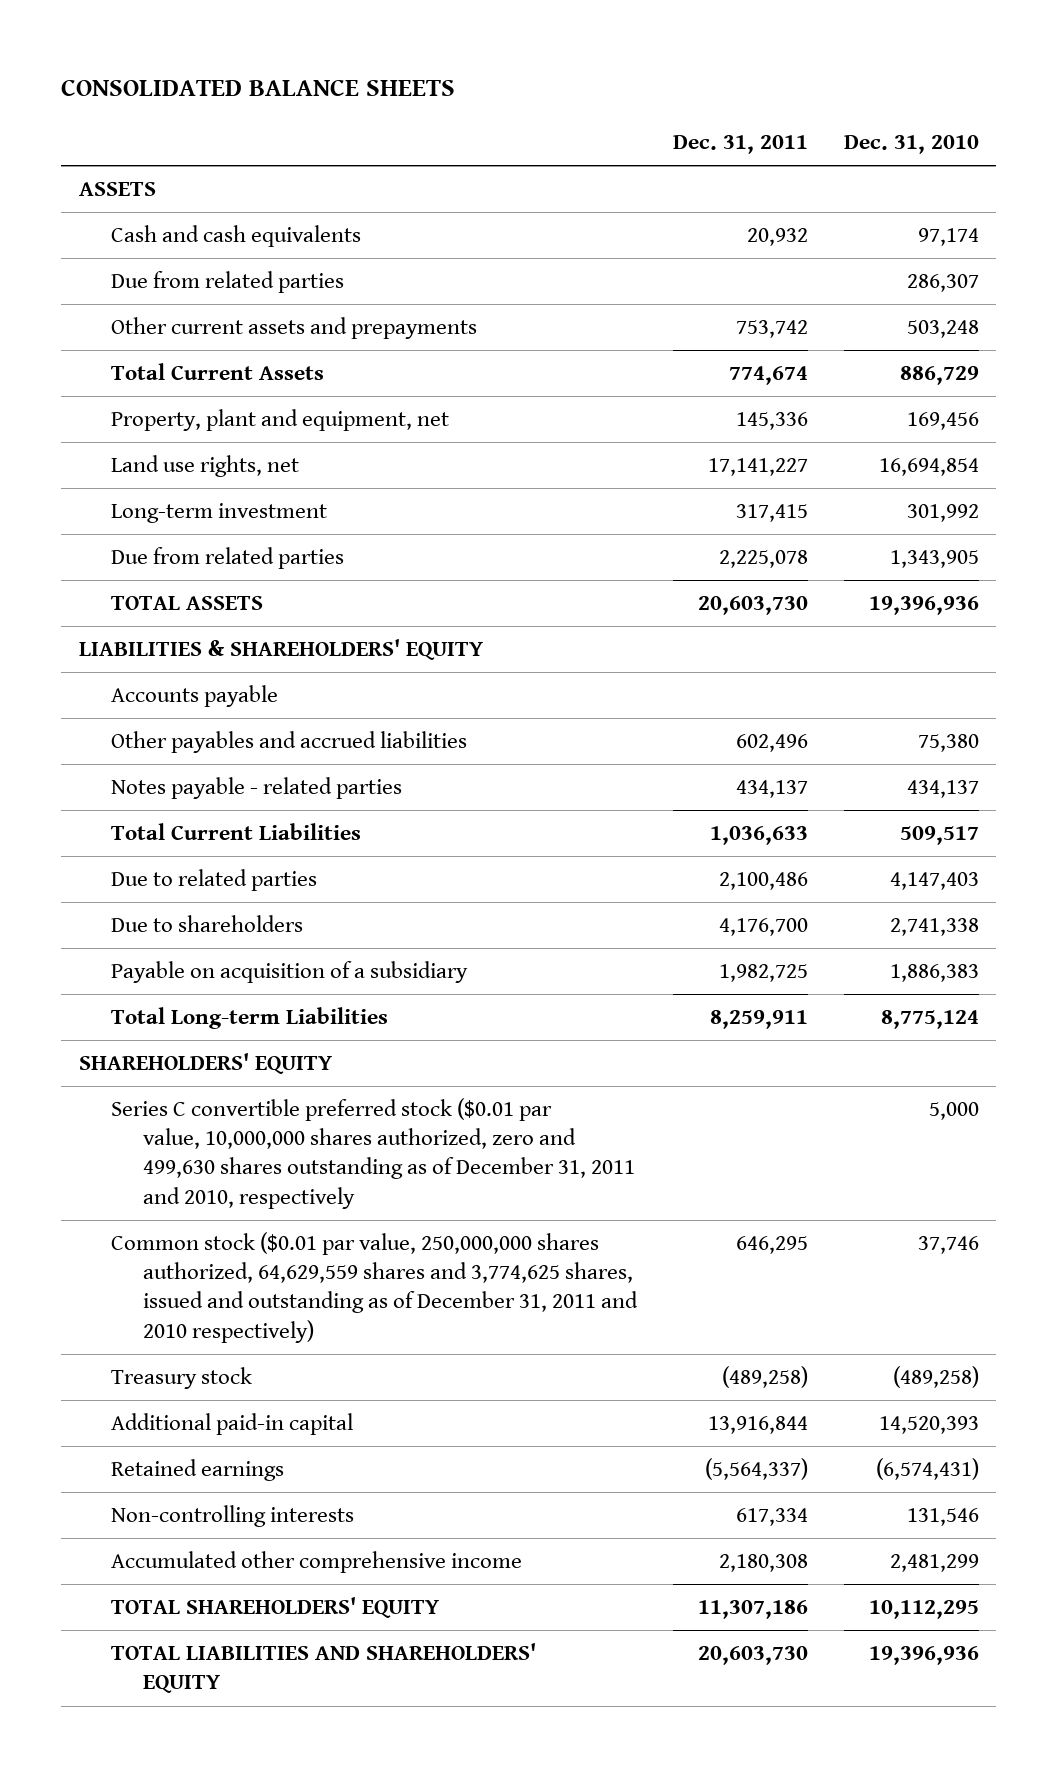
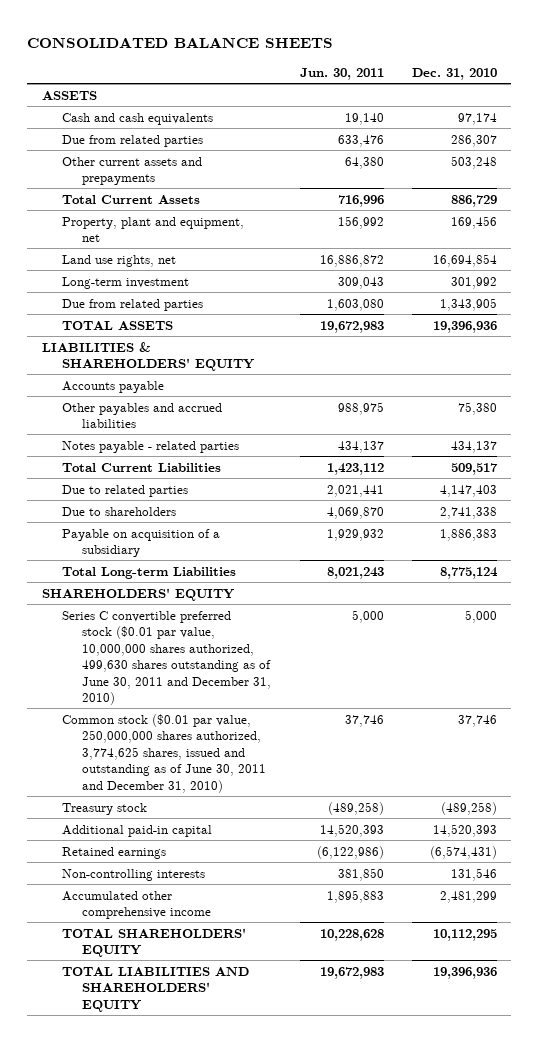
[672,135,808,155] Dec. 31, 2011 -> none
none -> [299,67,384,80] Jun. 30, 2011
[111,1098,636,1209] Series C convertible preferred stock ($0.01 par value, 10,000,000 shares authorized, zero and 499,630 shares outstanding as of December 31, 2011 and 2010, respectively -> [61,610,271,706] Series C convertible preferred stock ($0.01 par value, 10,000,000 shares authorized, 499,630 shares outstanding as of June 30, 2011 and December 31, 2010)
[111,1232,639,1343] Common stock ($0.01 par value, 250,000,000 shares authorized, 64,629,559 shares and 3,774,625 shares, issued and outstanding as of December 31, 2011 and 2010 respectively) -> [61,713,266,793] Common stock ($0.01 par value, 250,000,000 shares authorized, 3,774,625 shares, issued and outstanding as of June 30, 2011 and December 31, 2010)

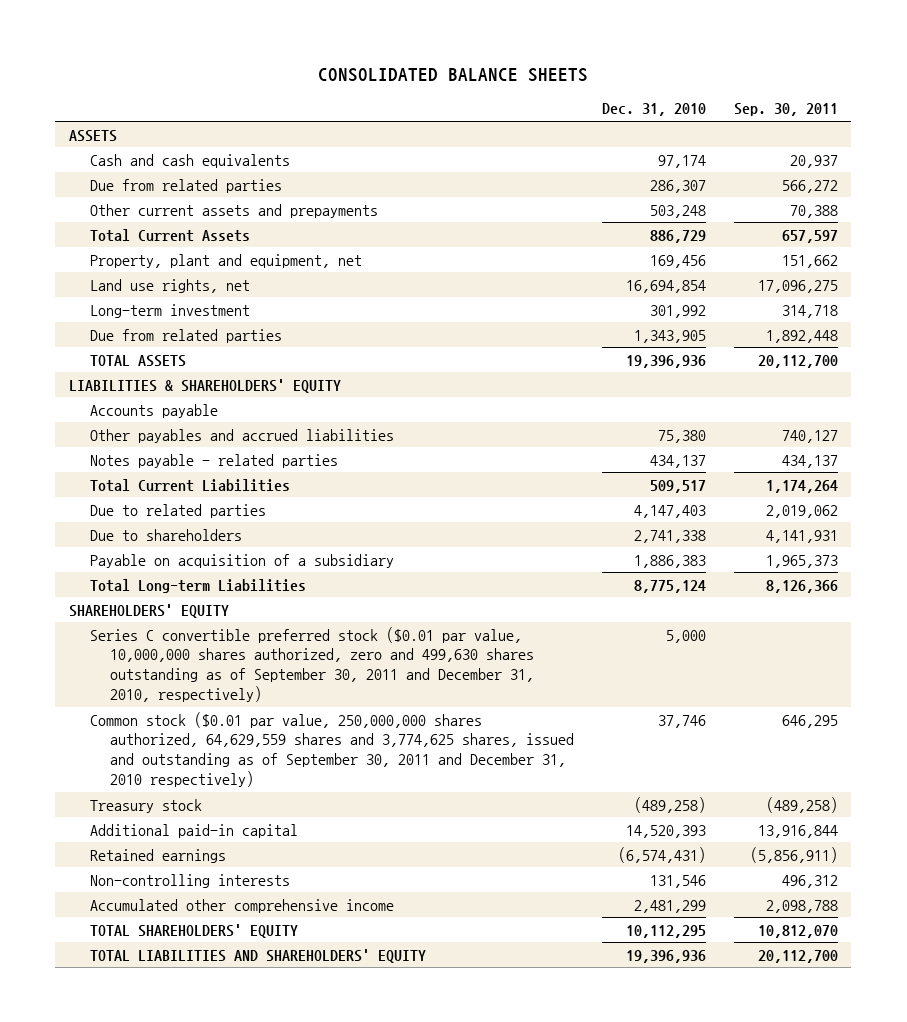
[299,67,384,80] Jun. 30, 2011 -> none
none -> [733,103,838,117] Sep. 30, 2011
[61,610,271,706] Series C convertible preferred stock ($0.01 par value, 10,000,000 shares authorized, 499,630 shares outstanding as of June 30, 2011 and December 31, 2010) -> [89,626,535,703] Series C convertible preferred stock ($0.01 par value, 10,000,000 shares authorized, zero and 499,630 shares outstanding as of September 30, 2011 and December 31, 2010, respectively)
[61,713,266,793] Common stock ($0.01 par value, 250,000,000 shares authorized, 3,774,625 shares, issued and outstanding as of June 30, 2011 and December 31, 2010) -> [89,711,575,788] Common stock ($0.01 par value, 250,000,000 shares authorized, 64,629,559 shares and 3,774,625 shares, issued and outstanding as of September 30, 2011 and December 31, 2010 respectively)

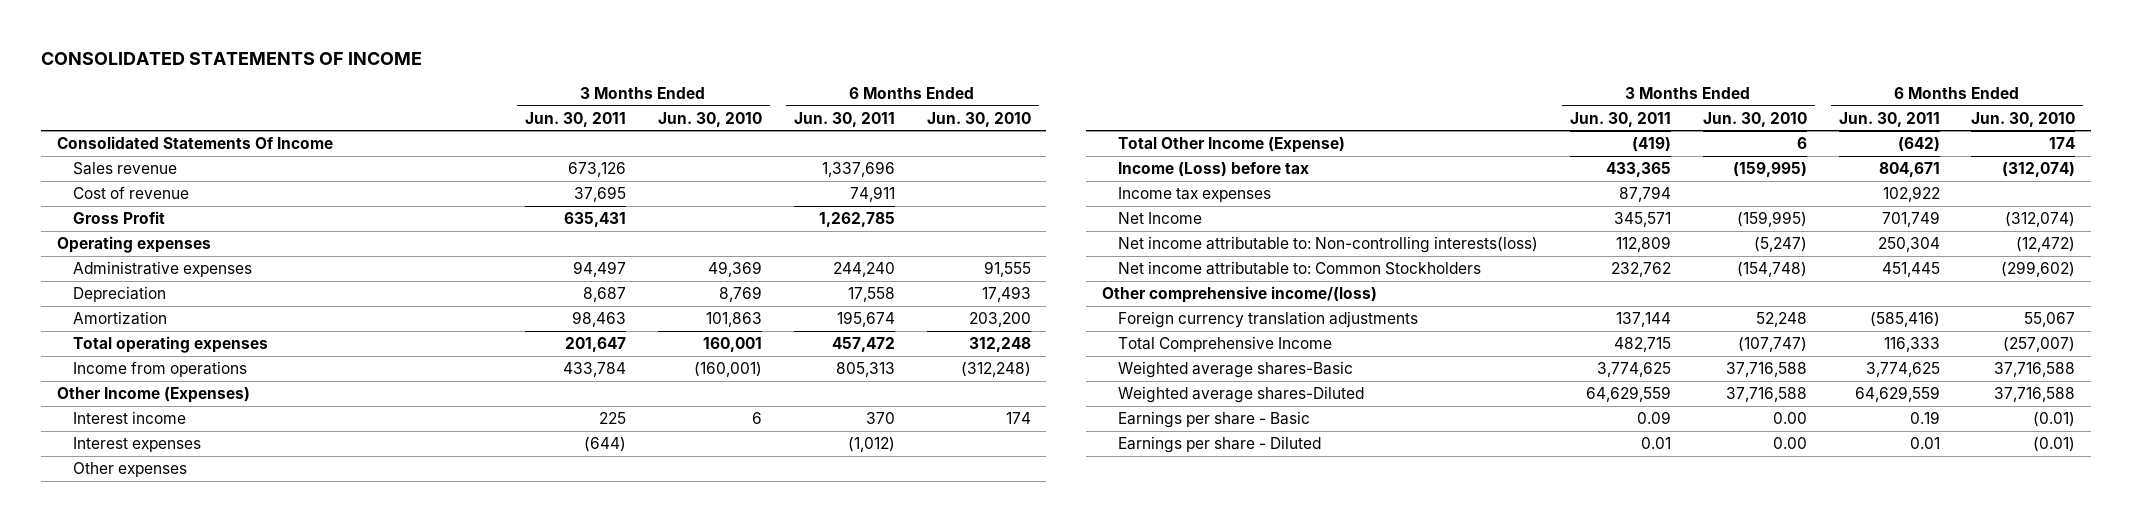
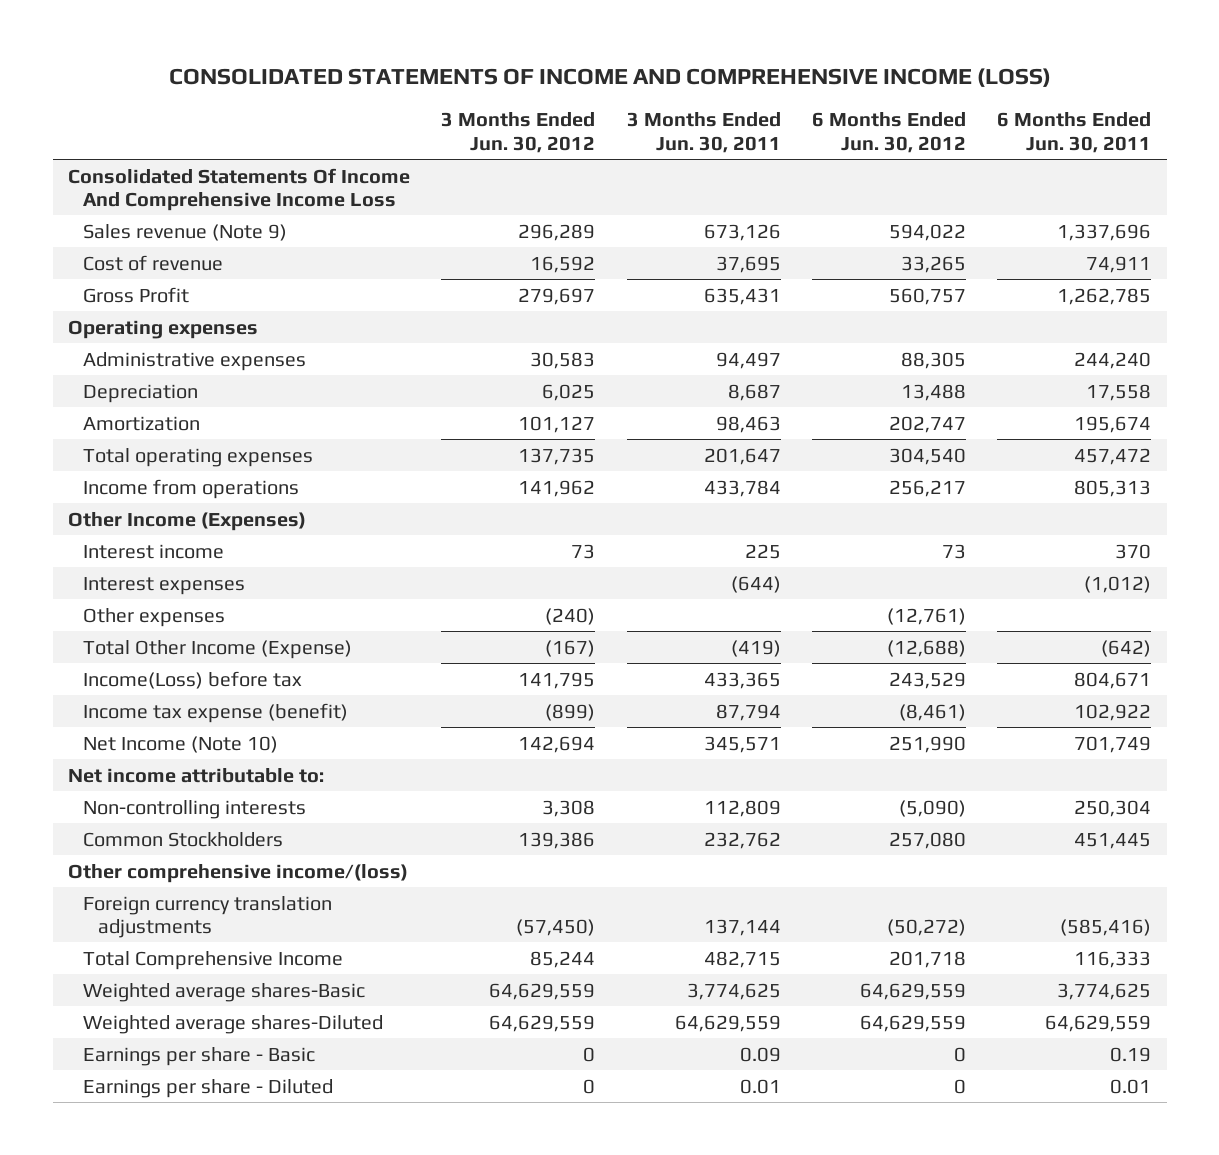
[40,52,422,66] CONSOLIDATED STATEMENTS OF INCOME -> [168,67,1051,87] CONSOLIDATED STATEMENTS OF INCOME AND COMPREHENSIVE INCOME (LOSS)
[657,111,762,127] Jun. 30, 2010 -> none
[926,111,1031,127] Jun. 30, 2010 -> none
none -> [441,112,596,153] 3 Months Ended Jun. 30, 2012
none -> [811,112,966,153] 6 Months Ended Jun. 30, 2012
[56,136,333,150] Consolidated Statements Of Income -> [68,167,411,211] Consolidated Statements Of Income And Comprehensive Income Loss
[73,162,178,176] Sales revenue -> [83,223,288,241] Sales revenue (Note 9)
[1118,162,1310,178] Income (Loss) before tax -> [83,670,303,689] Income(Loss) before tax
[1118,187,1272,203] Income tax expenses -> [83,702,349,723] Income tax expense (benefit)
[1118,212,1203,225] Net Income -> [83,735,279,753] Net Income (Note 10)
none -> [68,767,325,783] Net income attributable to:
[1118,236,1539,254] Net income attributable to: Non-controlling interests(loss) -> [83,799,307,819] Non-controlling interests
[1118,261,1482,276] Net income attributable to: Common Stockholders -> [83,831,284,847] Common Stockholders

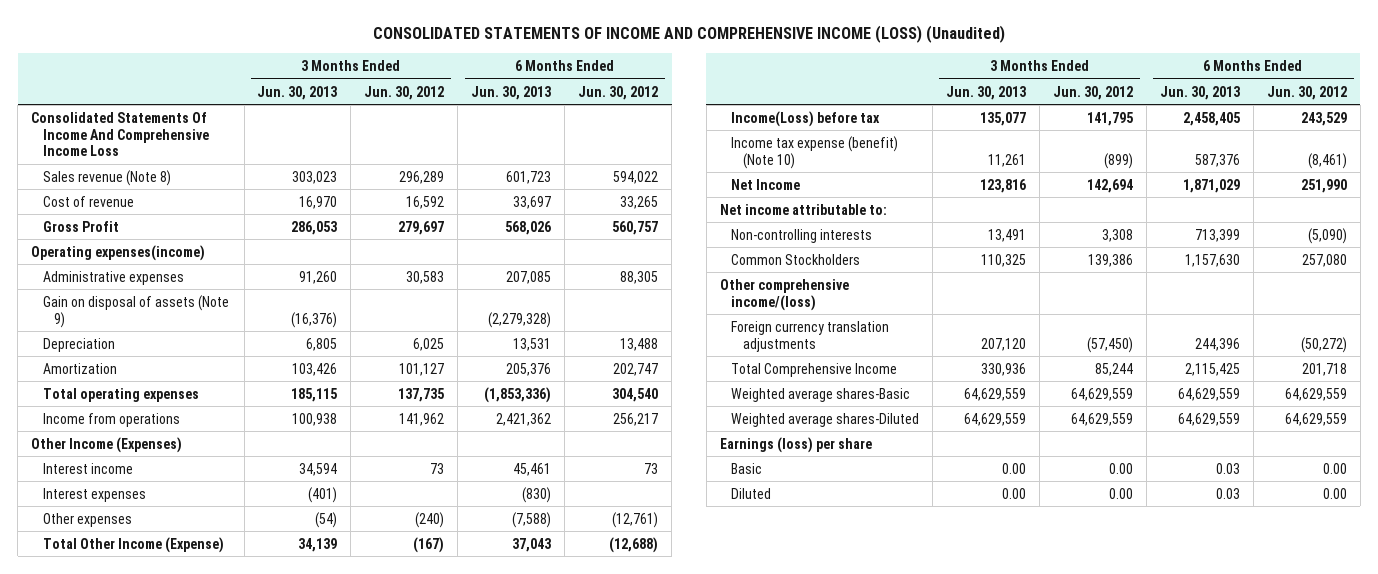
[168,67,1051,87] CONSOLIDATED STATEMENTS OF INCOME AND COMPREHENSIVE INCOME (LOSS) -> [373,25,1006,44] CONSOLIDATED STATEMENTS OF INCOME AND COMPREHENSIVE INCOME (LOSS) (Unaudited)
[626,112,781,153] 3 Months Ended Jun. 30, 2011 -> none
[997,112,1152,153] 6 Months Ended Jun. 30, 2011 -> none
none -> [257,85,338,100] Jun. 30, 2013
none -> [471,85,552,100] Jun. 30, 2013
[83,223,288,241] Sales revenue (Note 9) -> [42,169,171,186] Sales revenue (Note 8)
[68,319,259,339] Operating expenses -> [31,244,206,261] Operating expenses(income)
none -> [42,294,229,328] Gain on disposal of assets (Note 9)
[83,702,349,723] Income tax expense (benefit) -> [731,135,899,169] Income tax expense (benefit) (Note 10)
[83,735,279,753] Net Income (Note 10) -> [731,178,801,190] Net Income
none -> [719,436,872,453] Earnings (loss) per share
[83,1046,316,1066] Earnings per share - Basic -> [731,462,763,474] Basic
[583,1046,596,1062] 0 -> [1109,462,1134,474] 0.00
[953,1046,966,1062] 0 -> [1322,462,1347,474] 0.00
[83,1078,334,1098] Earnings per share - Diluted -> [731,487,772,499] Diluted
[583,1078,596,1094] 0 -> [1109,487,1134,499] 0.00
[953,1078,966,1094] 0 -> [1322,487,1347,499] 0.00

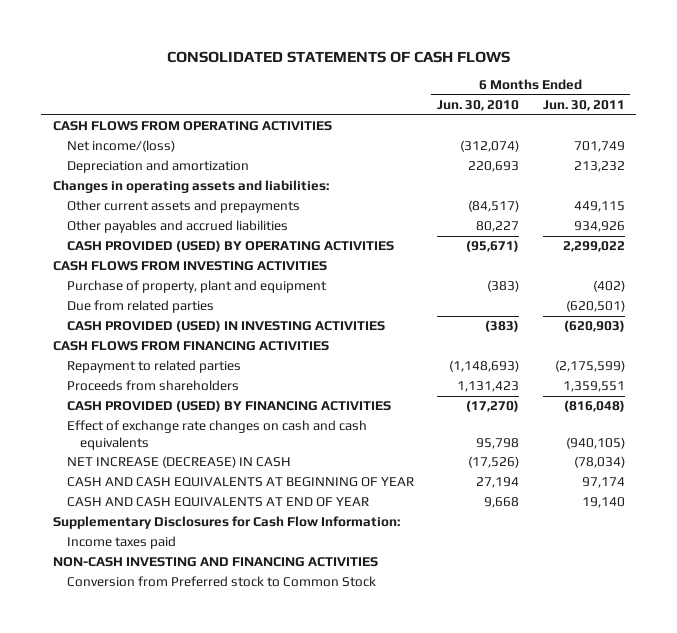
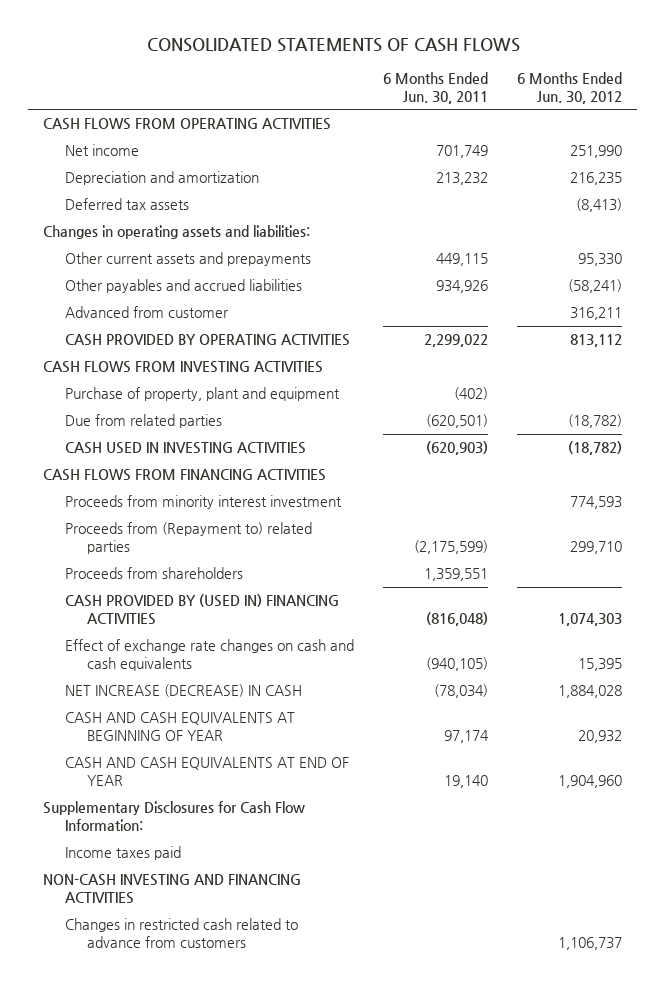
[437,100,520,112] Jun. 30, 2010 -> none
none -> [517,72,623,104] 6 Months Ended Jun. 30, 2012
[66,140,175,153] Net income/(loss) -> [64,144,139,157] Net income
none -> [64,198,189,211] Deferred tax assets
none -> [64,306,229,319] Advanced from customer
[66,240,394,253] CASH PROVIDED (USED) BY OPERATING ACTIVITIES -> [64,334,350,347] CASH PROVIDED BY OPERATING ACTIVITIES
[66,320,385,333] CASH PROVIDED (USED) IN INVESTING ACTIVITIES -> [64,442,306,455] CASH USED IN INVESTING ACTIVITIES
none -> [64,495,342,510] Proceeds from minority interest investment
[66,360,241,374] Repayment to related parties -> [64,522,312,555] Proceeds from (Repayment to) related parties
[66,400,391,413] CASH PROVIDED (USED) BY FINANCING ACTIVITIES -> [64,594,339,626] CASH PROVIDED BY (USED IN) FINANCING ACTIVITIES
[66,576,376,588] Conversion from Preferred stock to Common Stock -> none
none -> [64,918,298,949] Changes in restricted cash related to advance from customers

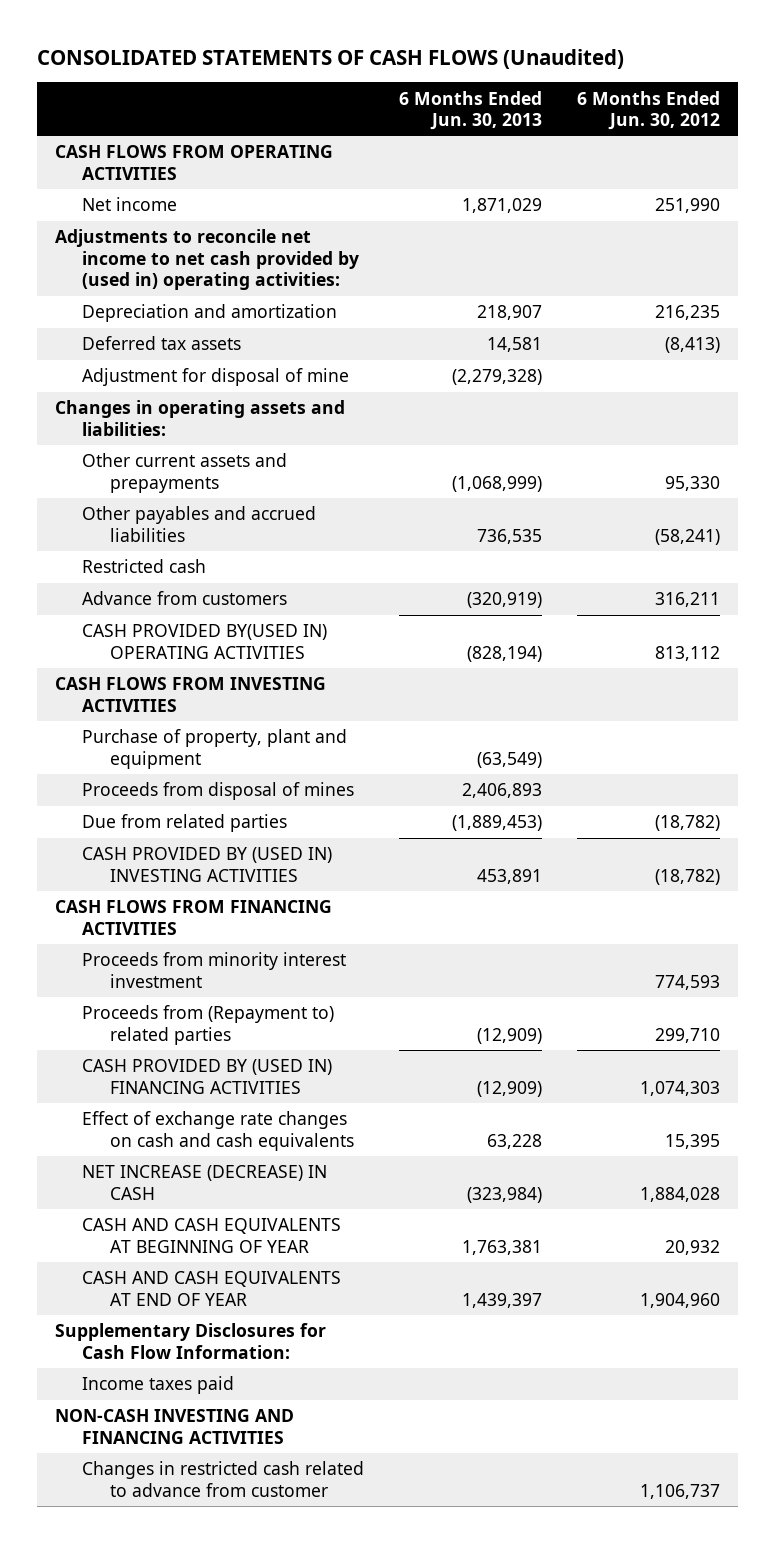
[146,38,520,53] CONSOLIDATED STATEMENTS OF CASH FLOWS -> [36,48,624,69] CONSOLIDATED STATEMENTS OF CASH FLOWS (Unaudited)
[383,72,489,104] 6 Months Ended Jun. 30, 2011 -> none
none -> [399,90,543,130] 6 Months Ended Jun. 30, 2013
none -> [54,229,360,291] Adjustments to reconcile net income to net cash provided by (used in) operating activities:
none -> [82,368,350,387] Adjustment for disposal of mine
none -> [82,559,207,574] Restricted cash
[64,306,229,319] Advanced from customer -> [82,591,288,606] Advance from customers
[64,334,350,347] CASH PROVIDED BY OPERATING ACTIVITIES -> [82,624,328,659] CASH PROVIDED BY(USED IN) OPERATING ACTIVITIES
none -> [82,782,355,801] Proceeds from disposal of mines
[64,442,306,455] CASH USED IN INVESTING ACTIVITIES -> [82,847,333,882] CASH PROVIDED BY (USED IN) INVESTING ACTIVITIES
[64,567,243,580] Proceeds from shareholders -> none
[64,918,298,949] Changes in restricted cash related to advance from customers -> [82,1461,365,1497] Changes in restricted cash related to advance from customer

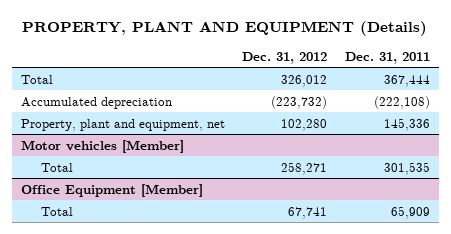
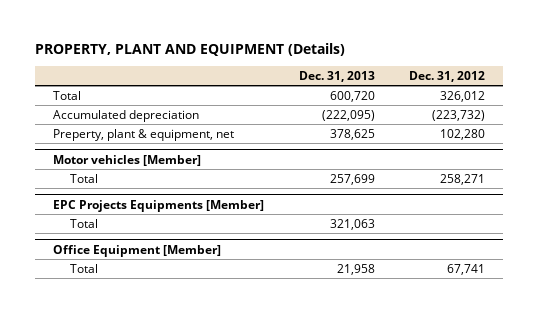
[344,51,430,64] Dec. 31, 2011 -> none
none -> [298,70,375,82] Dec. 31, 2013
[20,118,225,131] Property, plant and equipment, net -> [52,128,234,141] Preperty, plant & equipment, net
none -> [52,199,264,212] EPC Projects Equipments [Member]
none -> [69,218,98,228] Total

